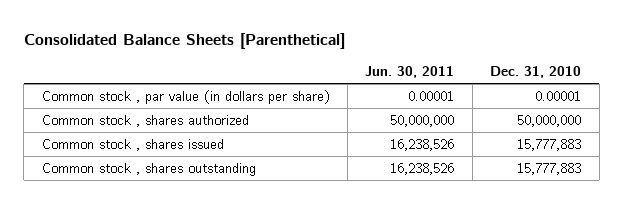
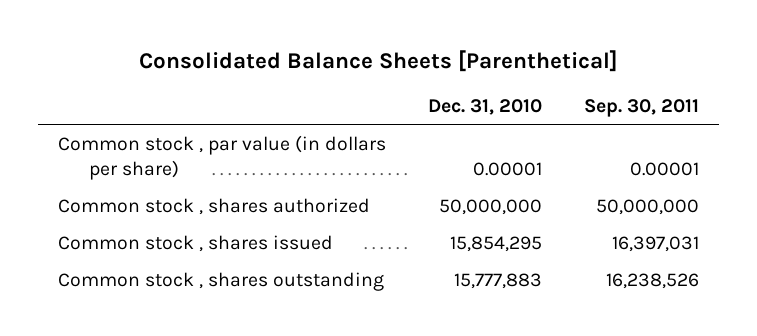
[365,66,455,79] Jun. 30, 2011 -> none
none -> [583,98,699,117] Sep. 30, 2011
[517,138,582,151] 15,777,883 -> [450,235,543,252] 15,854,295

